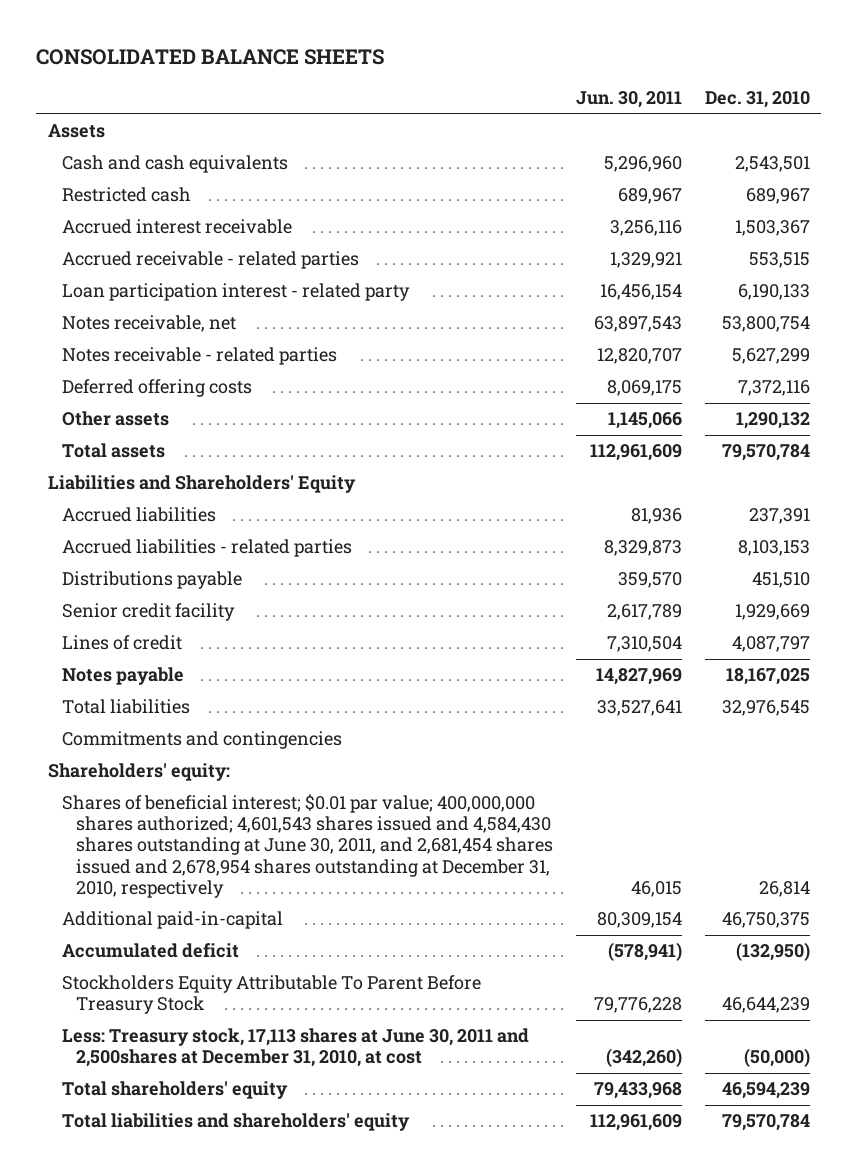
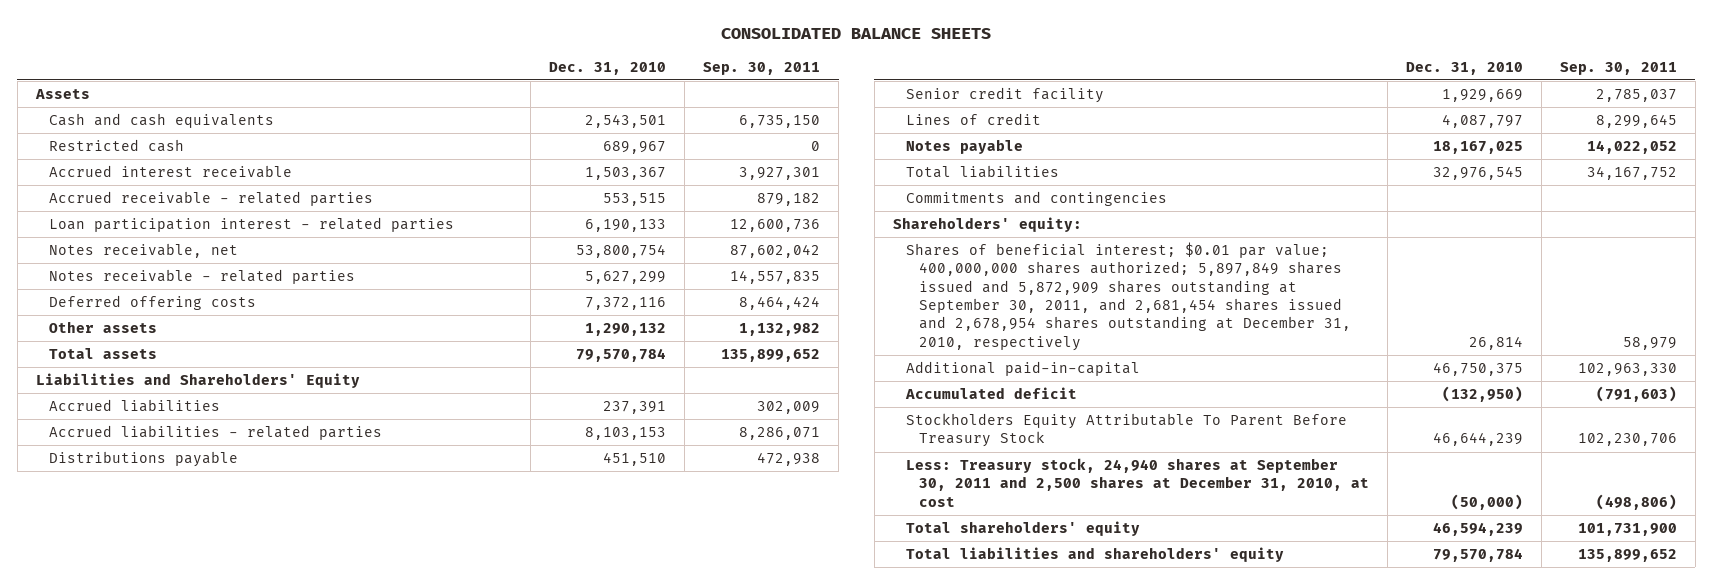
[575,91,682,109] Jun. 30, 2011 -> none
none -> [703,61,821,75] Sep. 30, 2011
[61,283,410,302] Loan participation interest - related party -> [48,217,454,233] Loan participation interest - related parties
[61,794,553,898] Shares of beneficial interest; $0.01 par value; 400,000,000 shares authorized; 4,601,543 shares issued and 4,584,430 shares outstanding at June 30, 2011, and 2,681,454 shares issued and 2,678,954 shares outstanding at December 31, 2010, respectively -> [905,242,1351,351] Shares of beneficial interest; $0.01 par value; 400,000,000 shares authorized; 5,897,849 shares issued and 5,872,909 shares outstanding at September 30, 2011, and 2,681,454 shares issued and 2,678,954 shares outstanding at December 31, 2010, respectively
[61,1028,529,1068] Less: Treasury stock, 17,113 shares at June 30, 2011 and 2,500shares at December 31, 2010, at cost -> [905,458,1369,507] Less: Treasury stock, 24,940 shares at September 30, 2011 and 2,500 shares at December 31, 2010, at cost

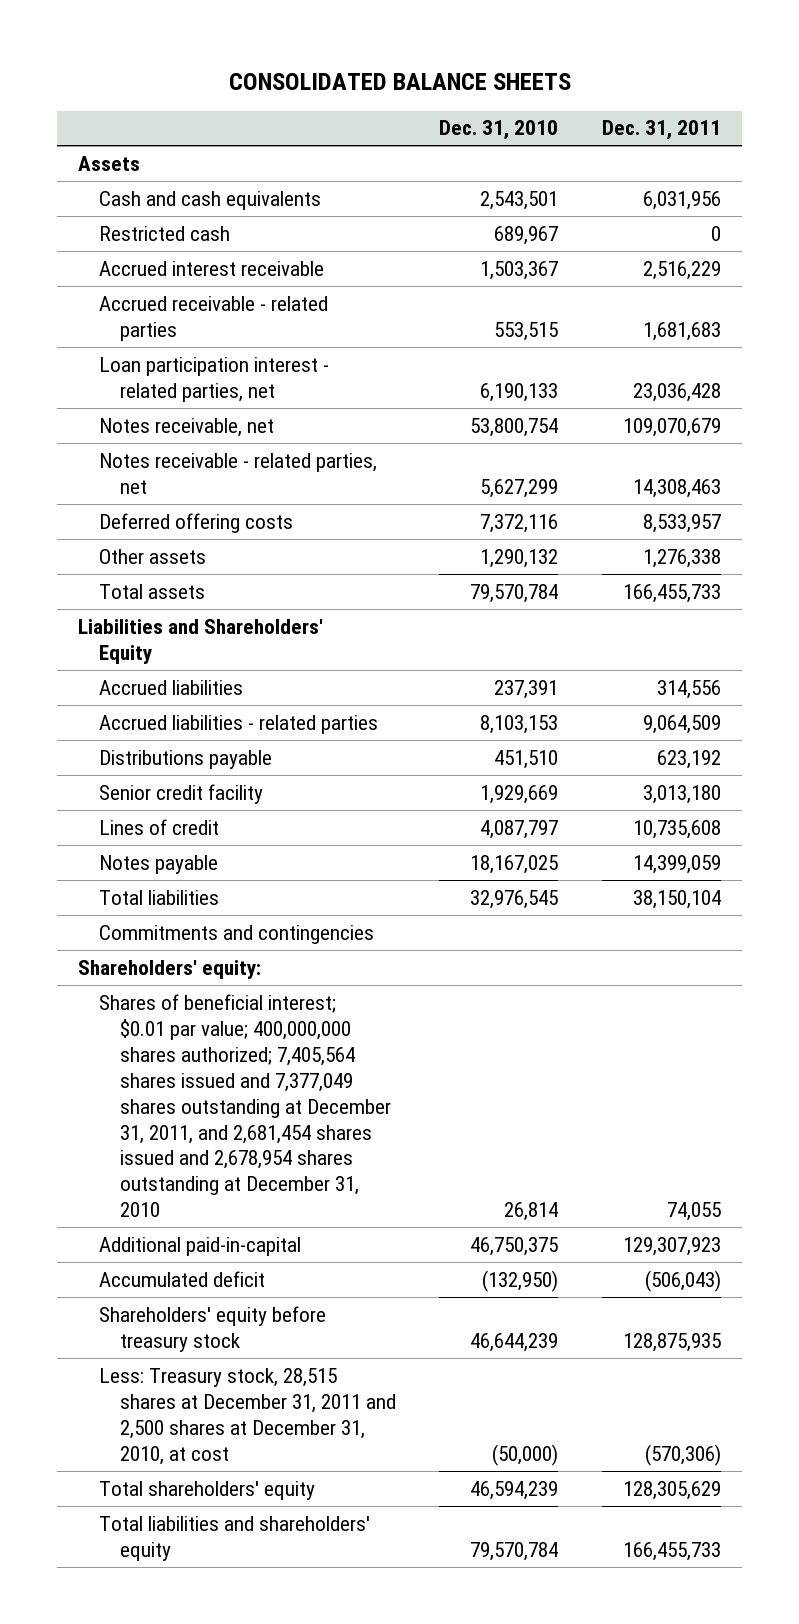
[703,61,821,75] Sep. 30, 2011 -> none
none -> [601,120,721,141] Dec. 31, 2011
[48,217,454,233] Loan participation interest - related parties -> [99,356,330,402] Loan participation interest - related parties, net
[48,269,355,285] Notes receivable - related parties -> [99,452,378,494] Notes receivable - related parties, net
[905,242,1351,351] Shares of beneficial interest; $0.01 par value; 400,000,000 shares authorized; 5,897,849 shares issued and 5,872,909 shares outstanding at September 30, 2011, and 2,681,454 shares issued and 2,678,954 shares outstanding at December 31, 2010, respectively -> [99,993,392,1218] Shares of beneficial interest; $0.01 par value; 400,000,000 shares authorized; 7,405,564 shares issued and 7,377,049 shares outstanding at December 31, 2011, and 2,681,454 shares issued and 2,678,954 shares outstanding at December 31, 2010
[905,413,1347,448] Stockholders Equity Attributable To Parent Before Treasury Stock -> [99,1305,327,1352] Shareholders' equity before treasury stock
[905,458,1369,507] Less: Treasury stock, 24,940 shares at September 30, 2011 and 2,500 shares at December 31, 2010, at cost -> [99,1367,397,1465] Less: Treasury stock, 28,515 shares at December 31, 2011 and 2,500 shares at December 31, 2010, at cost

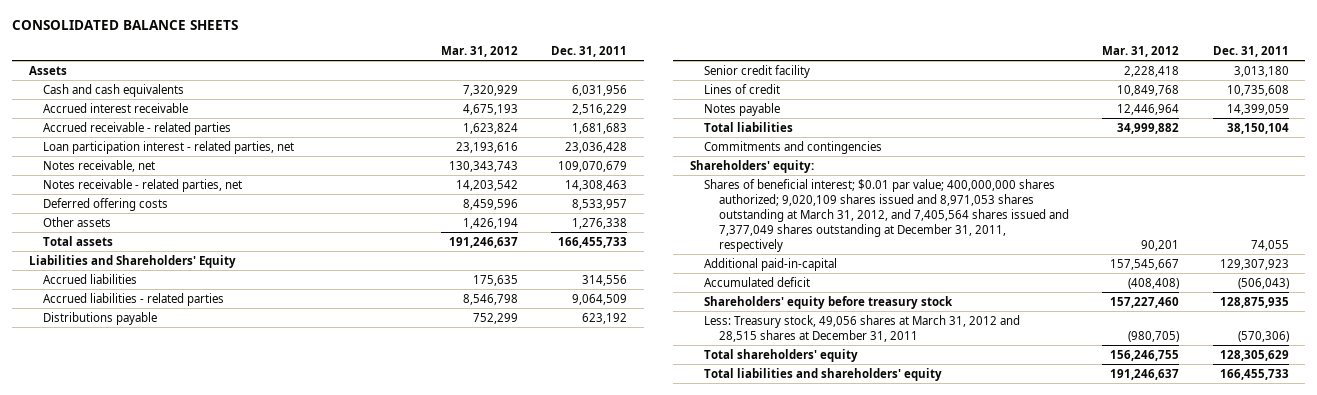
[439,120,559,141] Dec. 31, 2010 -> none
none -> [441,46,519,58] Mar. 31, 2012
[99,225,231,241] Restricted cash -> none
[99,993,392,1218] Shares of beneficial interest; $0.01 par value; 400,000,000 shares authorized; 7,405,564 shares issued and 7,377,049 shares outstanding at December 31, 2011, and 2,681,454 shares issued and 2,678,954 shares outstanding at December 31, 2010 -> [704,178,1070,252] Shares of beneficial interest; $0.01 par value; 400,000,000 shares authorized; 9,020,109 shares issued and 8,971,053 shares outstanding at March 31, 2012, and 7,405,564 shares issued and 7,377,049 shares outstanding at December 31, 2011, respectively
[99,1367,397,1465] Less: Treasury stock, 28,515 shares at December 31, 2011 and 2,500 shares at December 31, 2010, at cost -> [704,314,1021,342] Less: Treasury stock, 49,056 shares at March 31, 2012 and 28,515 shares at December 31, 2011

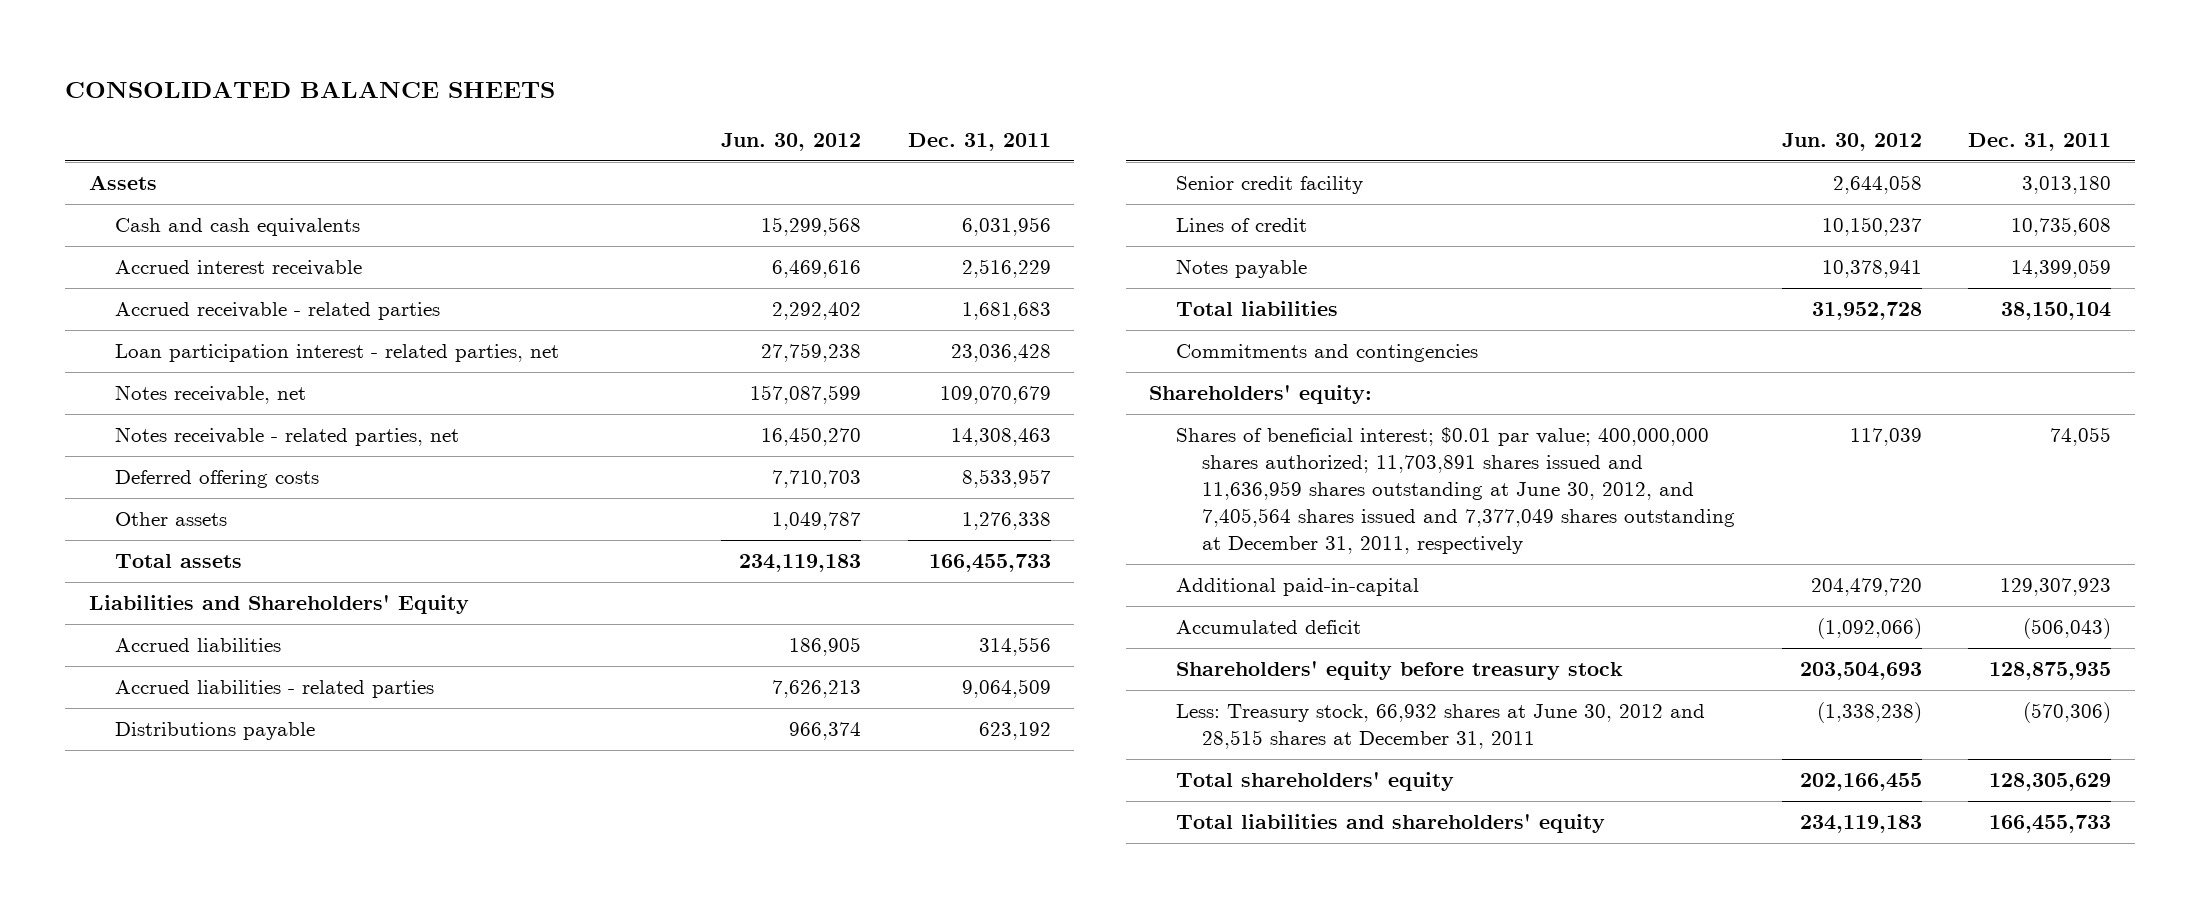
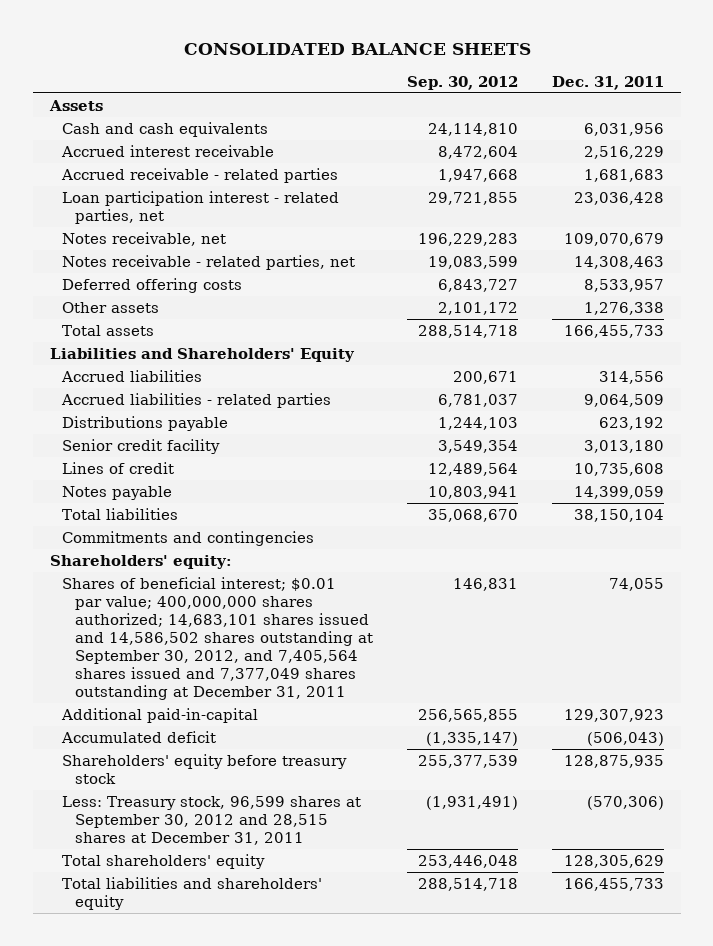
[720,132,861,151] Jun. 30, 2012 -> none
none -> [406,75,518,90] Sep. 30, 2012
[1175,427,1735,555] Shares of beneficial interest; $0.01 par value; 400,000,000 shares authorized; 11,703,891 shares issued and 11,636,959 shares outstanding at June 30, 2012, and 7,405,564 shares issued and 7,377,049 shares outstanding at December 31, 2011, respectively -> [62,576,373,701] Shares of beneficial interest; $0.01 par value; 400,000,000 shares authorized; 14,683,101 shares issued and 14,586,502 shares outstanding at September 30, 2012, and 7,405,564 shares issued and 7,377,049 shares outstanding at December 31, 2011
[1175,704,1705,750] Less: Treasury stock, 66,932 shares at June 30, 2012 and 28,515 shares at December 31, 2011 -> [62,795,362,845] Less: Treasury stock, 96,599 shares at September 30, 2012 and 28,515 shares at December 31, 2011

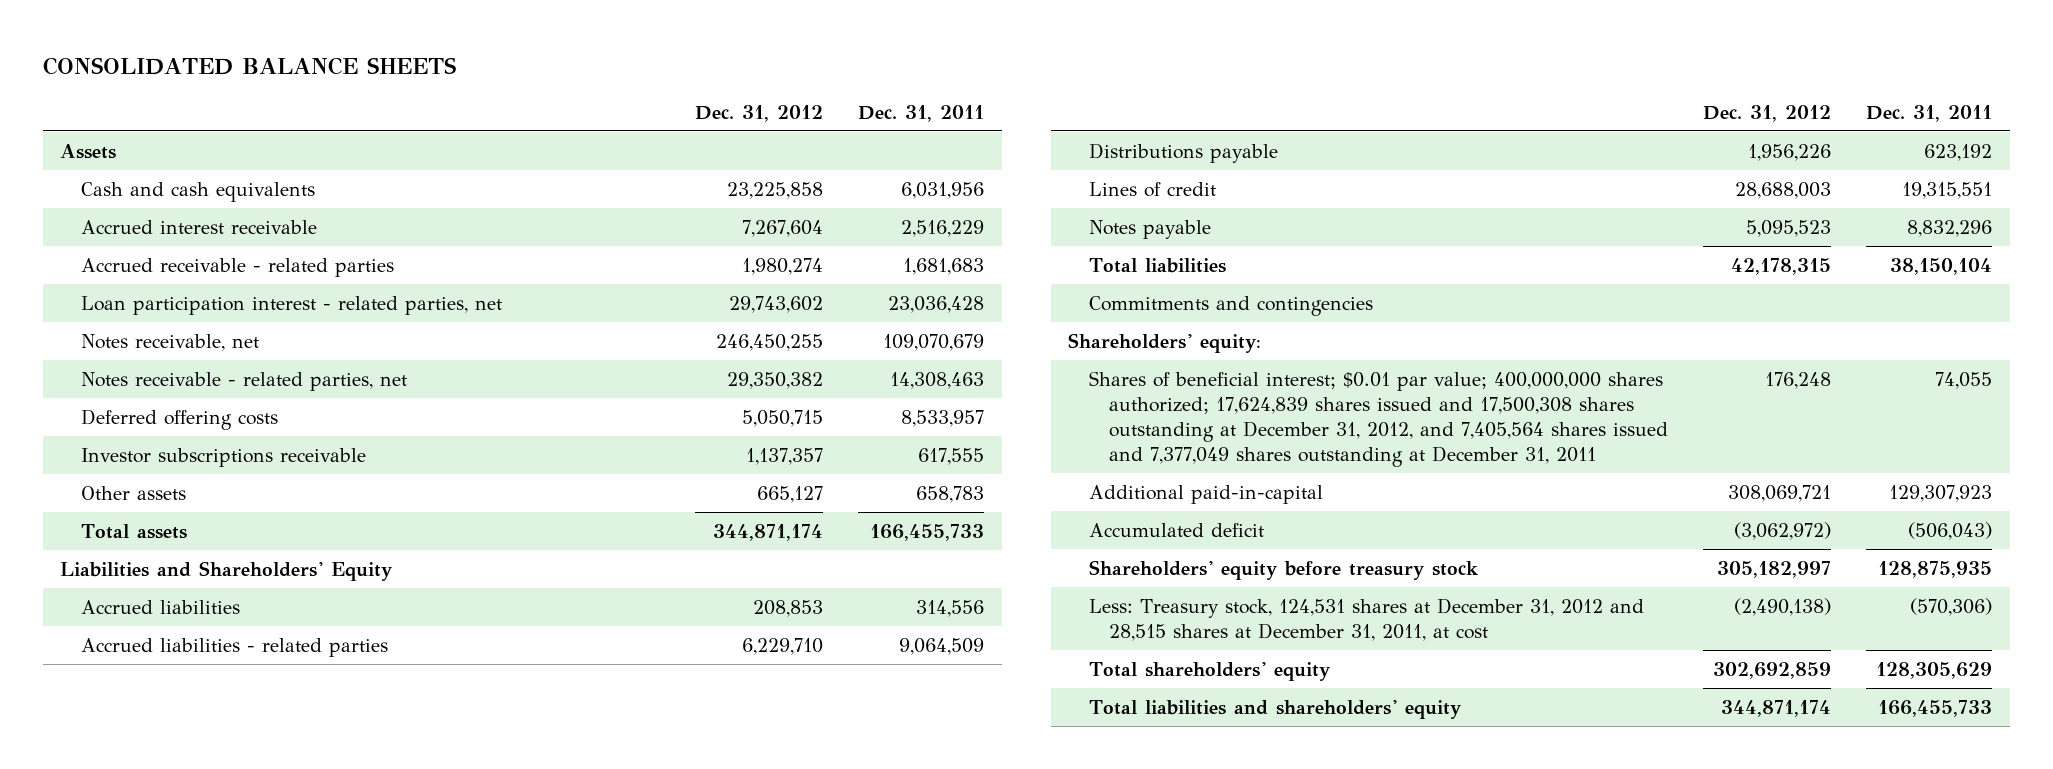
[406,75,518,90] Sep. 30, 2012 -> none
none -> [695,104,824,122] Dec. 31, 2012
none -> [80,447,366,467] Investor subscriptions receivable
[583,301,664,315] 1,276,338 -> [916,485,985,503] 658,783
[62,438,221,454] Senior credit facility -> none
[573,462,664,476] 10,735,608 -> [1902,181,1993,199] 19,315,551
[573,485,664,499] 14,399,059 -> [1907,219,1993,237] 8,832,296
[62,576,373,701] Shares of beneficial interest; $0.01 par value; 400,000,000 shares authorized; 14,683,101 shares issued and 14,586,502 shares outstanding at September 30, 2012, and 7,405,564 shares issued and 7,377,049 shares outstanding at December 31, 2011 -> [1088,370,1669,468] Shares of beneficial interest; $0.01 par value; 400,000,000 shares authorized; 17,624,839 shares issued and 17,500,308 shares outstanding at December 31, 2012, and 7,405,564 shares issued and 7,377,049 shares outstanding at December 31, 2011
[62,795,362,845] Less: Treasury stock, 96,599 shares at September 30, 2012 and 28,515 shares at December 31, 2011 -> [1088,597,1644,641] Less: Treasury stock, 124,531 shares at December 31, 2012 and 28,515 shares at December 31, 2011, at cost

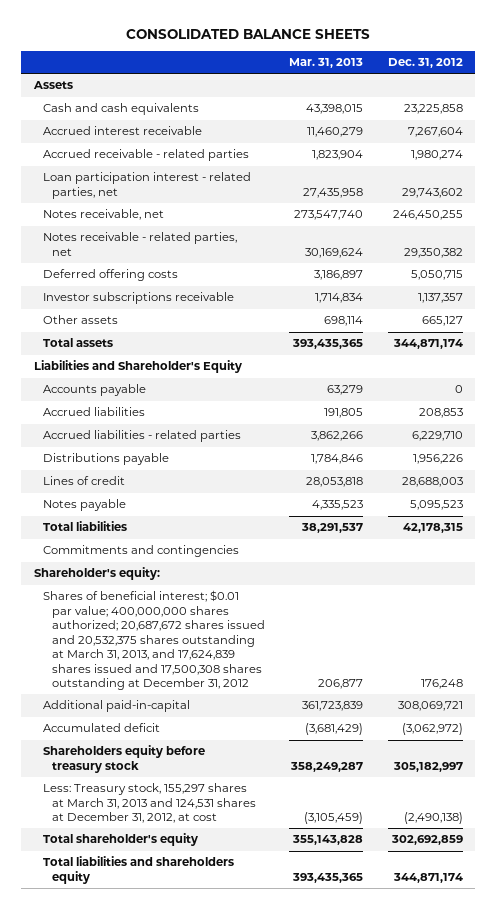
[858,104,985,122] Dec. 31, 2011 -> none
none -> [289,58,364,69] Mar. 31, 2013
[60,560,394,581] Liabilities and Shareholders' Equity -> [33,360,242,374] Liabilities and Shareholder's Equity
none -> [42,384,146,397] Accounts payable
[1068,332,1262,353] Shareholders' equity: -> [33,567,160,581] Shareholder's equity:
[1088,370,1669,468] Shares of beneficial interest; $0.01 par value; 400,000,000 shares authorized; 17,624,839 shares issued and 17,500,308 shares outstanding at December 31, 2012, and 7,405,564 shares issued and 7,377,049 shares outstanding at December 31, 2011 -> [42,590,266,691] Shares of beneficial interest; $0.01 par value; 400,000,000 shares authorized; 20,687,672 shares issued and 20,532,375 shares outstanding at March 31, 2013, and 17,624,839 shares issued and 17,500,308 shares outstanding at December 31, 2012
[1088,559,1479,580] Shareholders' equity before treasury stock -> [42,745,205,773] Shareholders equity before treasury stock
[1088,597,1644,641] Less: Treasury stock, 124,531 shares at December 31, 2012 and 28,515 shares at December 31, 2011, at cost -> [42,783,257,824] Less: Treasury stock, 155,297 shares at March 31, 2013 and 124,531 shares at December 31, 2012, at cost
[1088,661,1331,681] Total shareholders' equity -> [42,833,198,847] Total shareholder's equity
[1088,699,1462,719] Total liabilities and shareholders' equity -> [42,856,234,884] Total liabilities and shareholders equity

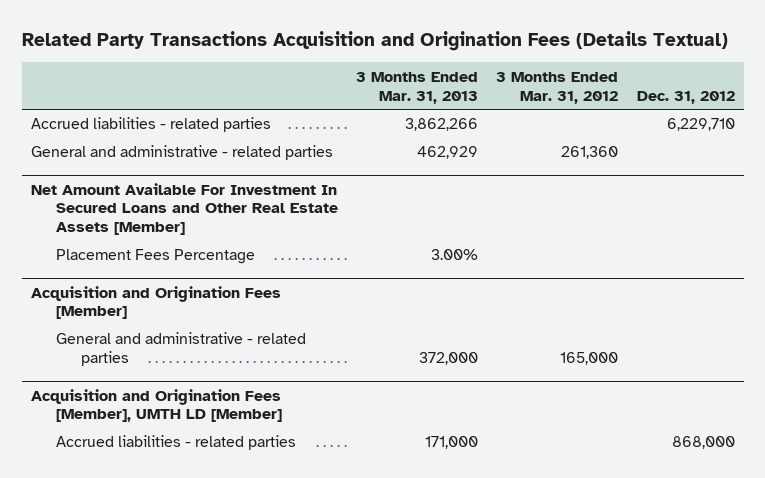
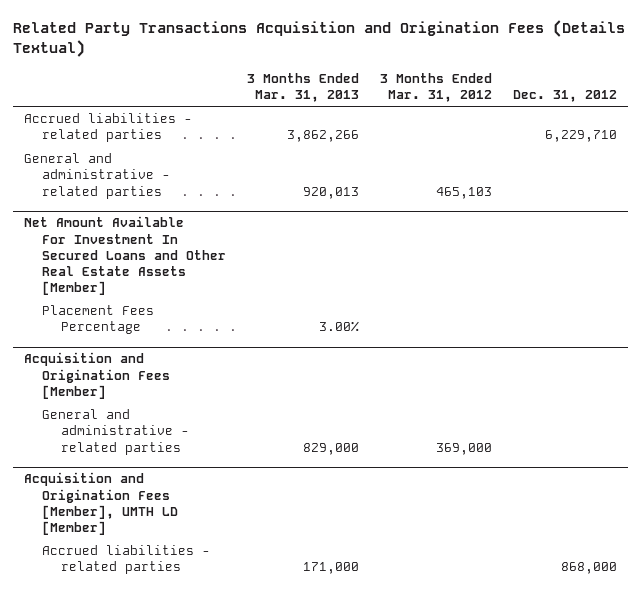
[417,146,479,160] 462,929 -> [303,186,360,199] 920,013
[561,146,619,160] 261,360 -> [436,186,493,199] 465,103
[419,352,479,366] 372,000 -> [303,442,360,455] 829,000
[560,352,619,366] 165,000 -> [436,442,493,455] 369,000

